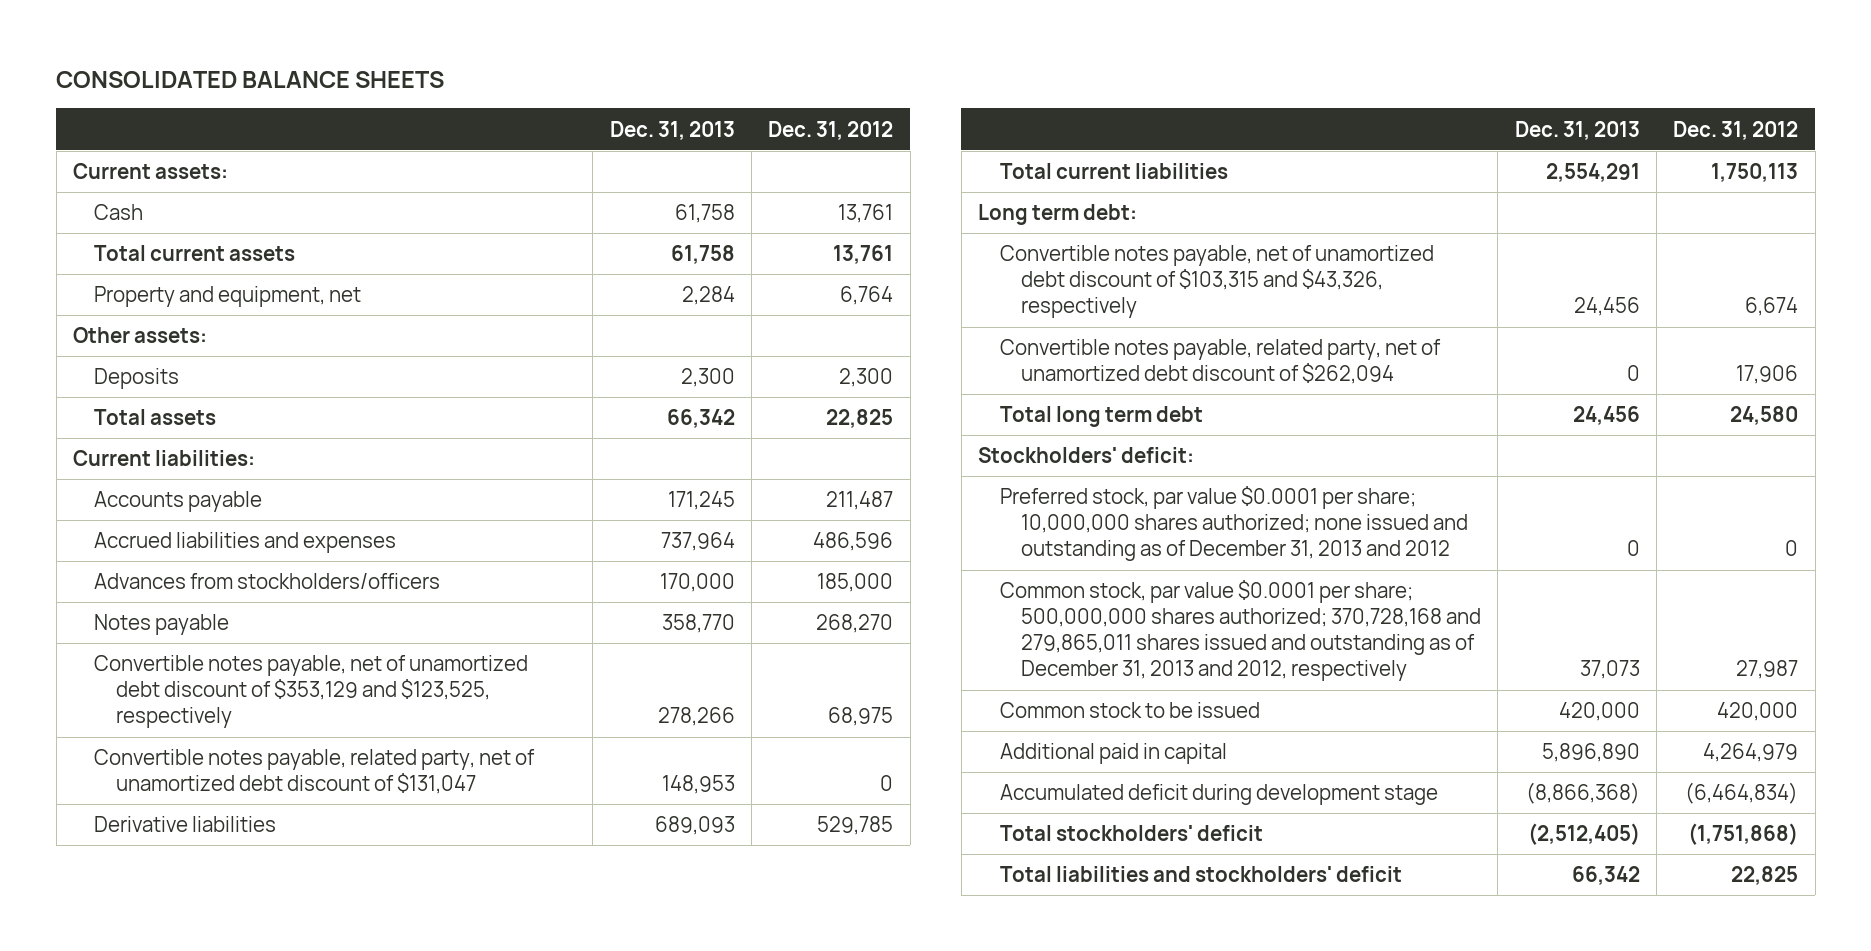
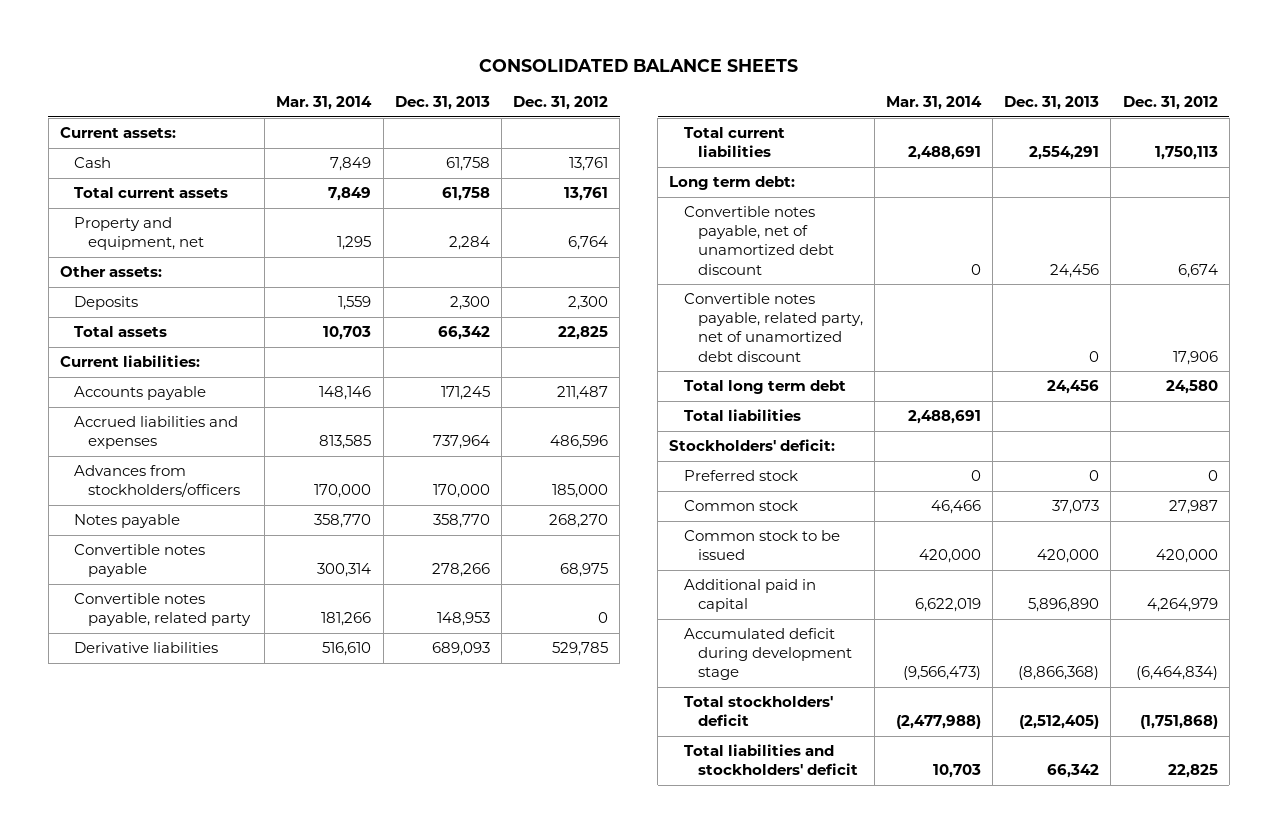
none -> [276,96,373,111] Mar. 31, 2014
[94,655,529,729] Convertible notes payable, net of unamortized debt discount of $353,129 and $123,525, respectively -> [73,544,205,578] Convertible notes payable
[94,749,536,795] Convertible notes payable, related party, net of unamortized debt discount of $131,047 -> [73,593,252,627] Convertible notes payable, related party
[999,245,1434,319] Convertible notes payable, net of unamortized debt discount of $103,315 and $43,326, respectively -> [683,206,834,275] Convertible notes payable, net of unamortized debt discount
[999,339,1441,385] Convertible notes payable, related party, net of unamortized debt discount of $262,094 -> [683,293,863,362] Convertible notes payable, related party, net of unamortized debt discount
none -> [683,409,801,422] Total liabilities
[999,486,1469,562] Preferred stock, par value $0.0001 per share; 10,000,000 shares authorized; none issued and outstanding as of December 31, 2013 and 2012 -> [683,470,798,482] Preferred stock
[999,580,1482,682] Common stock, par value $0.0001 per share; 500,000,000 shares authorized; 370,728,168 and 279,865,011 shares issued and outstanding as of December 31, 2013 and 2012, respectively -> [683,500,798,512] Common stock

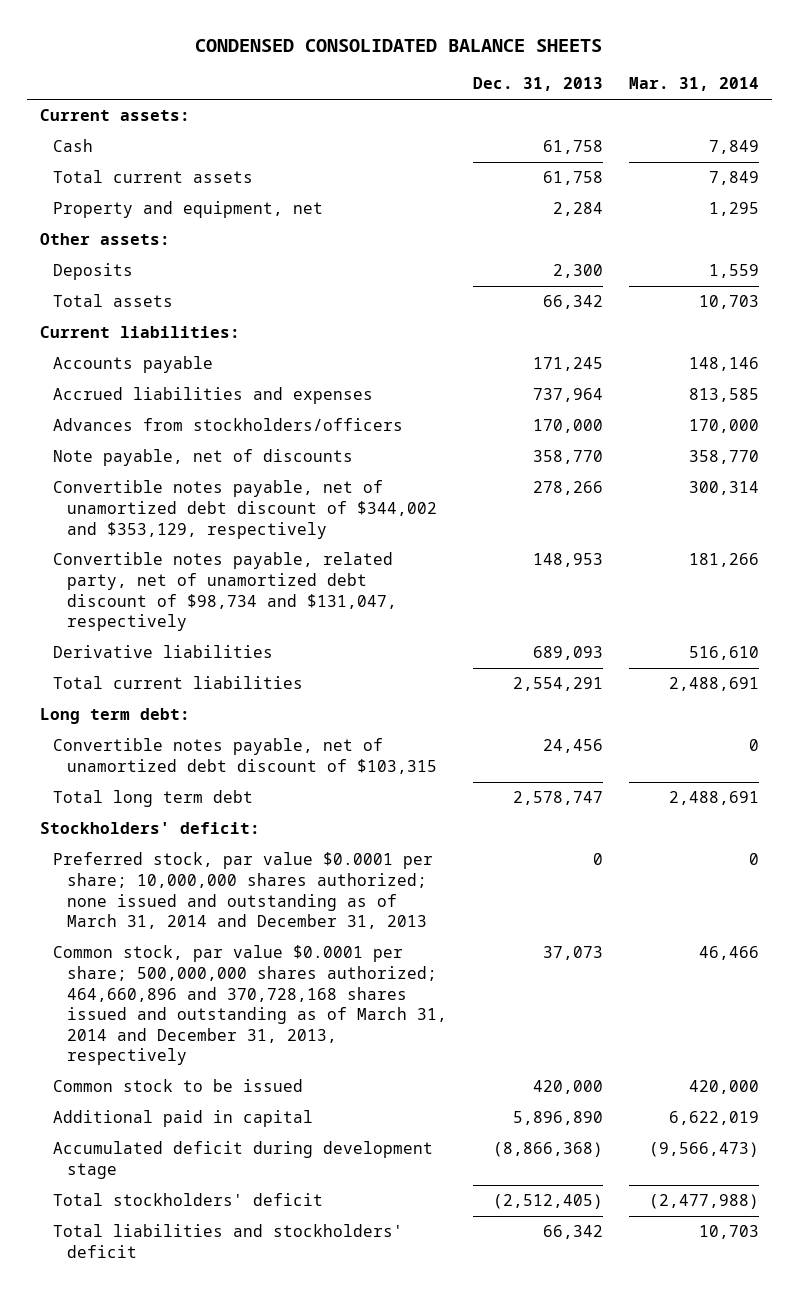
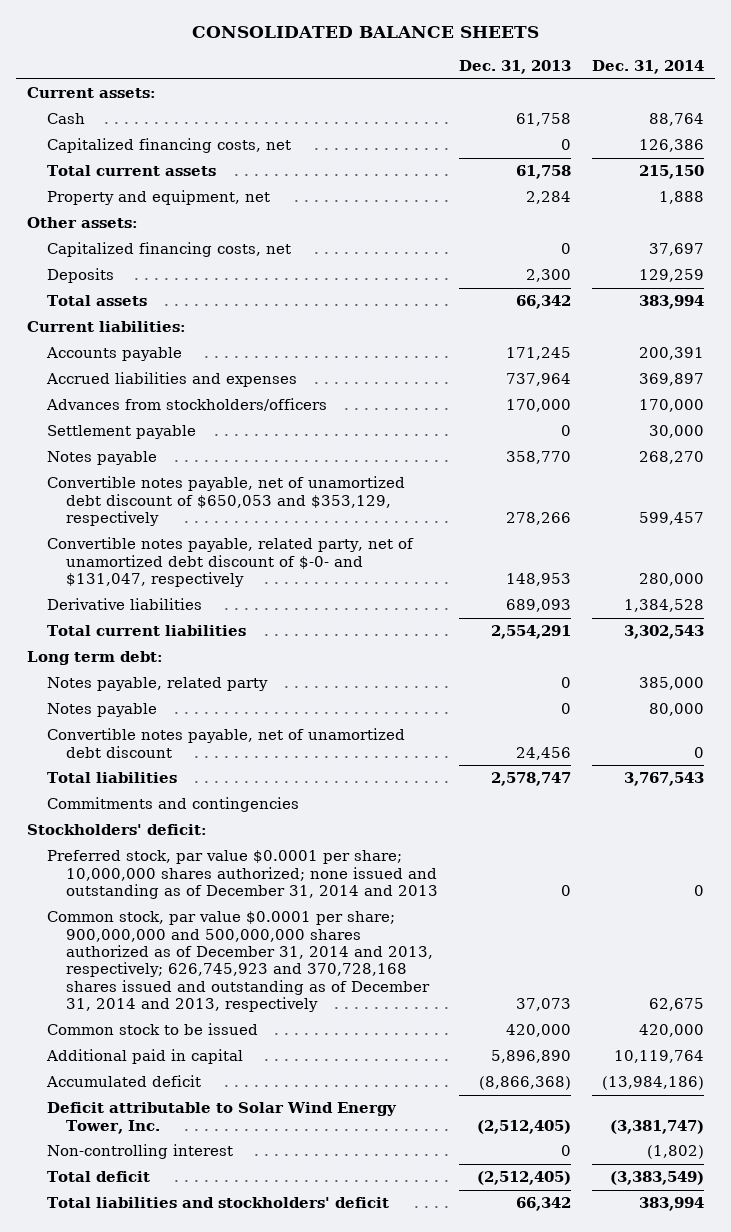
[195,38,603,52] CONDENSED CONSOLIDATED BALANCE SHEETS -> [192,26,540,39] CONSOLIDATED BALANCE SHEETS
[628,77,759,92] Mar. 31, 2014 -> none
none -> [592,59,705,74] Dec. 31, 2014
none -> [46,138,291,154] Capitalized financing costs, net
none -> [46,242,291,258] Capitalized financing costs, net
none -> [46,425,196,440] Settlement payable
[53,449,354,467] Note payable, net of discounts -> [46,451,157,466] Notes payable
[53,480,438,539] Convertible notes payable, net of unamortized debt discount of $344,002 and $353,129, respectively -> [46,476,405,526] Convertible notes payable, net of unamortized debt discount of $650,053 and $353,129, respectively
[53,552,398,632] Convertible notes payable, related party, net of unamortized debt discount of $98,734 and $131,047, respectively -> [46,537,414,587] Convertible notes payable, related party, net of unamortized debt discount of $-0- and $131,047, respectively
none -> [46,677,268,692] Notes payable, related party
none -> [46,703,157,718] Notes payable
[53,738,438,774] Convertible notes payable, net of unamortized debt discount of $103,315 -> [46,728,405,758] Convertible notes payable, net of unamortized debt discount
[53,790,254,808] Total long term debt -> [46,772,177,784] Total liabilities
none -> [46,797,299,813] Commitments and contingencies
[53,852,434,930] Preferred stock, par value $0.0001 per share; 10,000,000 shares authorized; none issued and outstanding as of March 31, 2014 and December 31, 2013 -> [46,850,439,899] Preferred stock, par value $0.0001 per share; 10,000,000 shares authorized; none issued and outstanding as of December 31, 2014 and 2013
[53,945,448,1066] Common stock, par value $0.0001 per share; 500,000,000 shares authorized; 464,660,896 and 370,728,168 shares issued and outstanding as of March 31, 2014 and December 31, 2013, respectively -> [46,911,434,1012] Common stock, par value $0.0001 per share; 900,000,000 and 500,000,000 shares authorized as of December 31, 2014 and 2013, respectively; 626,745,923 and 370,728,168 shares issued and outstanding as of December 31, 2014 and 2013, respectively
[53,1141,434,1179] Accumulated deficit during development stage -> [45,1075,201,1088] Accumulated deficit
[53,1193,324,1207] Total stockholders' deficit -> [46,1102,397,1134] Deficit attributable to Solar Wind Energy Tower, Inc.
none -> [46,1144,233,1160] Non-controlling interest
none -> [46,1171,150,1183] Total deficit

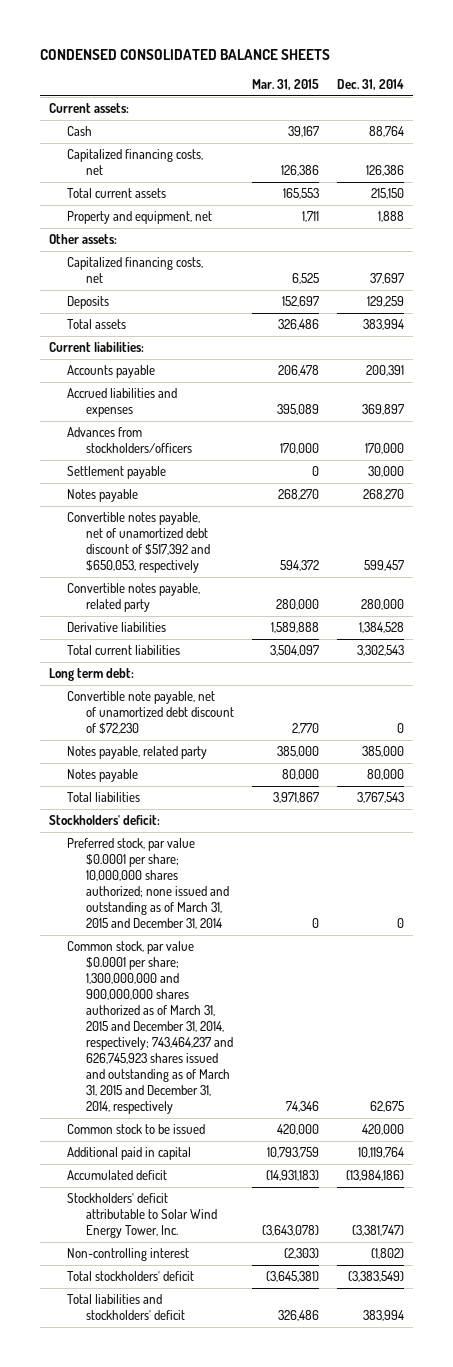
[192,26,540,39] CONSOLIDATED BALANCE SHEETS -> [39,49,330,61] CONDENSED CONSOLIDATED BALANCE SHEETS
[459,59,572,74] Dec. 31, 2013 -> none
none -> [251,79,319,91] Mar. 31, 2015
[46,476,405,526] Convertible notes payable, net of unamortized debt discount of $650,053 and $353,129, respectively -> [67,512,210,574] Convertible notes payable, net of unamortized debt discount of $517,392 and $650,053, respectively
[46,537,414,587] Convertible notes payable, related party, net of unamortized debt discount of $-0- and $131,047, respectively -> [67,583,201,613] Convertible notes payable, related party
none -> [67,691,234,735] Convertible note payable, net of unamortized debt discount of $72,230
[46,728,405,758] Convertible notes payable, net of unamortized debt discount -> none
[46,797,299,813] Commitments and contingencies -> none
[46,850,439,899] Preferred stock, par value $0.0001 per share; 10,000,000 shares authorized; none issued and outstanding as of December 31, 2014 and 2013 -> [67,838,229,930] Preferred stock, par value $0.0001 per share; 10,000,000 shares authorized; none issued and outstanding as of March 31, 2015 and December 31, 2014
[46,911,434,1012] Common stock, par value $0.0001 per share; 900,000,000 and 500,000,000 shares authorized as of December 31, 2014 and 2013, respectively; 626,745,923 and 370,728,168 shares issued and outstanding as of December 31, 2014 and 2013, respectively -> [67,941,233,1115] Common stock, par value $0.0001 per share; 1,300,000,000 and 900,000,000 shares authorized as of March 31, 2015 and December 31, 2014, respectively; 743,464,237 and 626,745,923 shares issued and outstanding as of March 31, 2015 and December 31, 2014, respectively
[46,1102,397,1134] Deficit attributable to Solar Wind Energy Tower, Inc. -> [67,1193,217,1239] Stockholders' deficit attributable to Solar Wind Energy Tower, Inc.
[46,1171,150,1183] Total deficit -> [67,1271,195,1282] Total stockholders' deficit

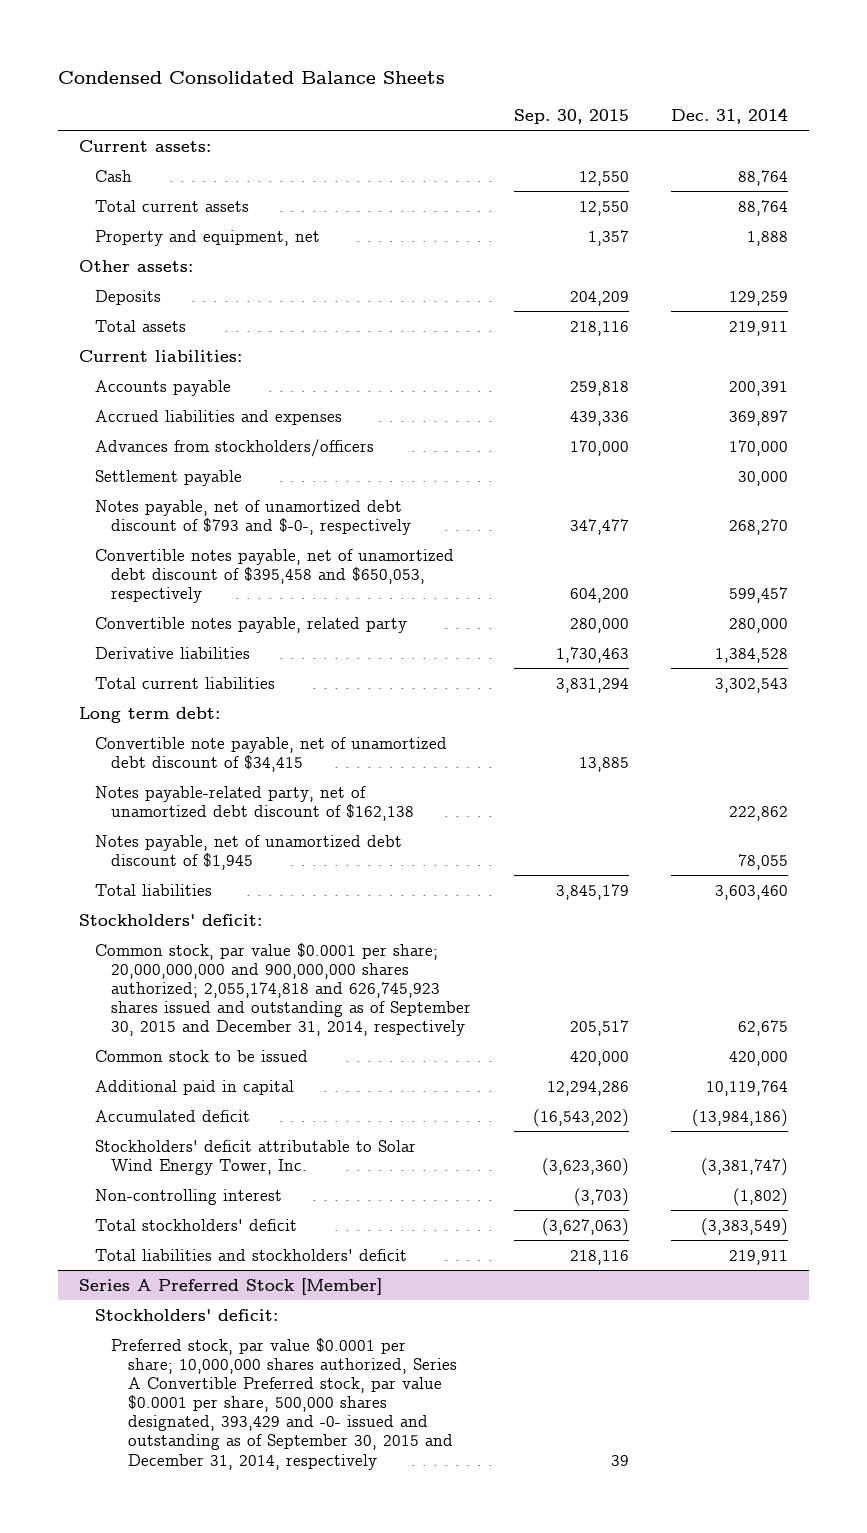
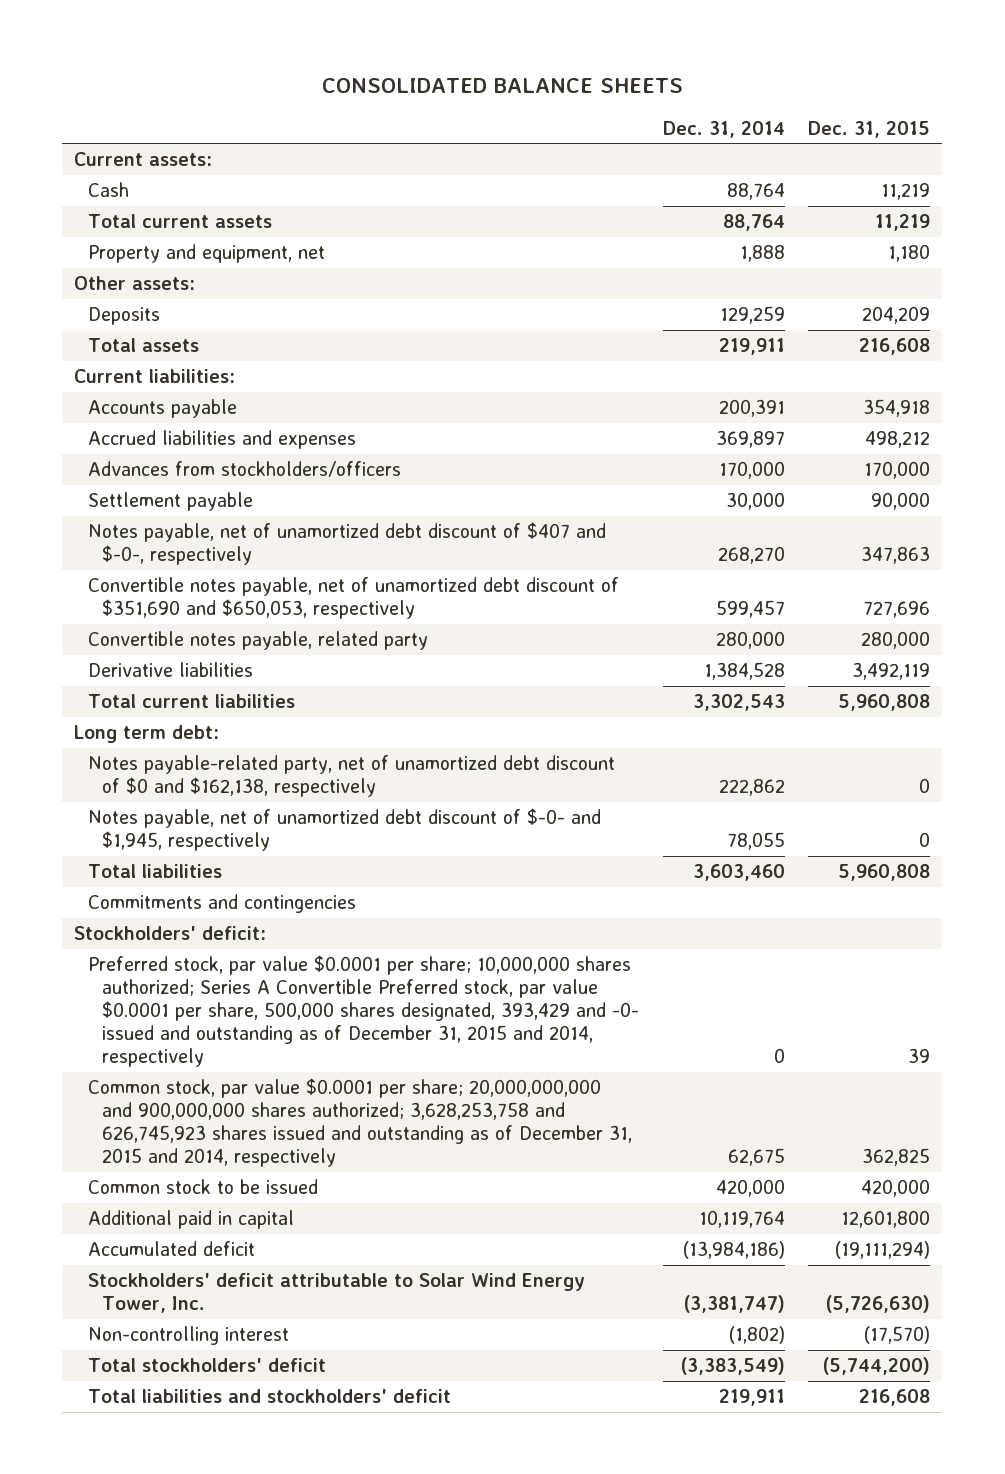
[58,70,446,84] Condensed Consolidated Balance Sheets -> [322,78,684,94] CONSOLIDATED BALANCE SHEETS
[513,109,629,125] Sep. 30, 2015 -> none
none -> [808,120,931,138] Dec. 31, 2015
[95,499,412,535] Notes payable, net of unamortized debt discount of $793 and $-0-, respectively -> [88,522,607,566] Notes payable, net of unamortized debt discount of $407 and $-0-, respectively
[95,548,455,603] Convertible notes payable, net of unamortized debt discount of $395,458 and $650,053, respectively -> [88,577,620,620] Convertible notes payable, net of unamortized debt discount of $351,690 and $650,053, respectively
[95,736,448,772] Convertible note payable, net of unamortized debt discount of $34,415 -> none
[95,785,415,821] Notes payable-related party, net of unamortized debt discount of $162,138 -> [88,755,616,798] Notes payable-related party, net of unamortized debt discount of $0 and $162,138, respectively
[95,834,403,870] Notes payable, net of unamortized debt discount of $1,945 -> [88,808,602,852] Notes payable, net of unamortized debt discount of $-0- and $1,945, respectively
none -> [88,894,357,914] Commitments and contingencies
none -> [88,955,640,1068] Preferred stock, par value $0.0001 per share; 10,000,000 shares authorized; Series A Convertible Preferred stock, par value $0.0001 per share, 500,000 shares designated, 393,429 and -0- issued and outstanding as of December 31, 2015 and 2014, respectively
[95,942,472,1037] Common stock, par value $0.0001 per share; 20,000,000,000 and 900,000,000 shares authorized; 2,055,174,818 and 626,745,923 shares issued and outstanding as of September 30, 2015 and December 31, 2014, respectively -> [88,1078,633,1168] Common stock, par value $0.0001 per share; 20,000,000,000 and 900,000,000 shares authorized; 3,628,253,758 and 626,745,923 shares issued and outstanding as of December 31, 2015 and 2014, respectively
[79,1277,383,1295] Series A Preferred Stock [Member] -> none
[95,1308,279,1321] Stockholders' deficit: -> none
[111,1337,457,1470] Preferred stock, par value $0.0001 per share; 10,000,000 shares authorized, Series A Convertible Preferred stock, par value $0.0001 per share, 500,000 shares designated, 393,429 and -0- issued and outstanding as of September 30, 2015 and December 31, 2014, respectively -> none

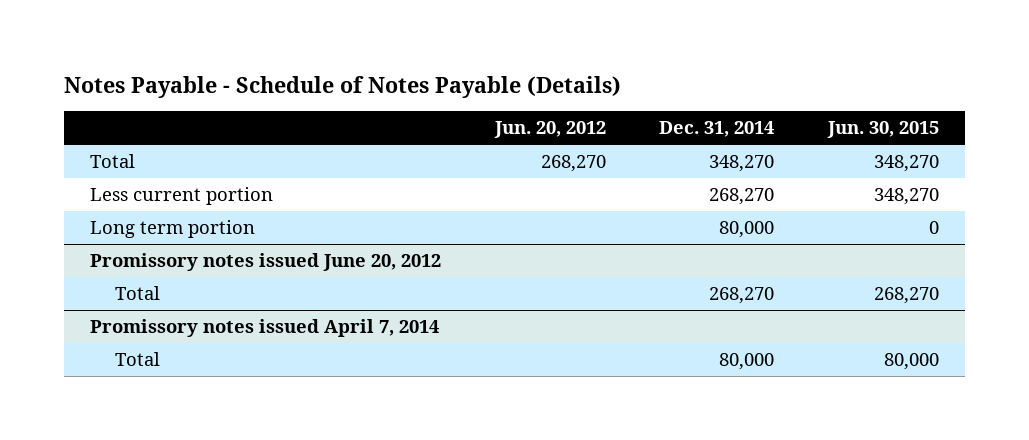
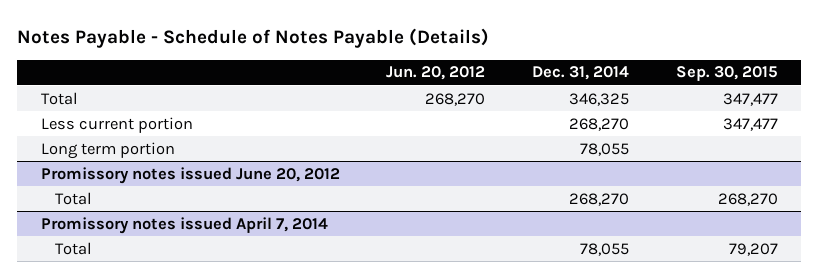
[826,121,939,139] Jun. 30, 2015 -> none
none -> [675,66,778,82] Sep. 30, 2015
[709,155,775,173] 348,270 -> [569,92,630,106] 346,325
[719,221,775,239] 80,000 -> [580,142,630,156] 78,055
[719,353,775,371] 80,000 -> [580,242,630,256] 78,055

